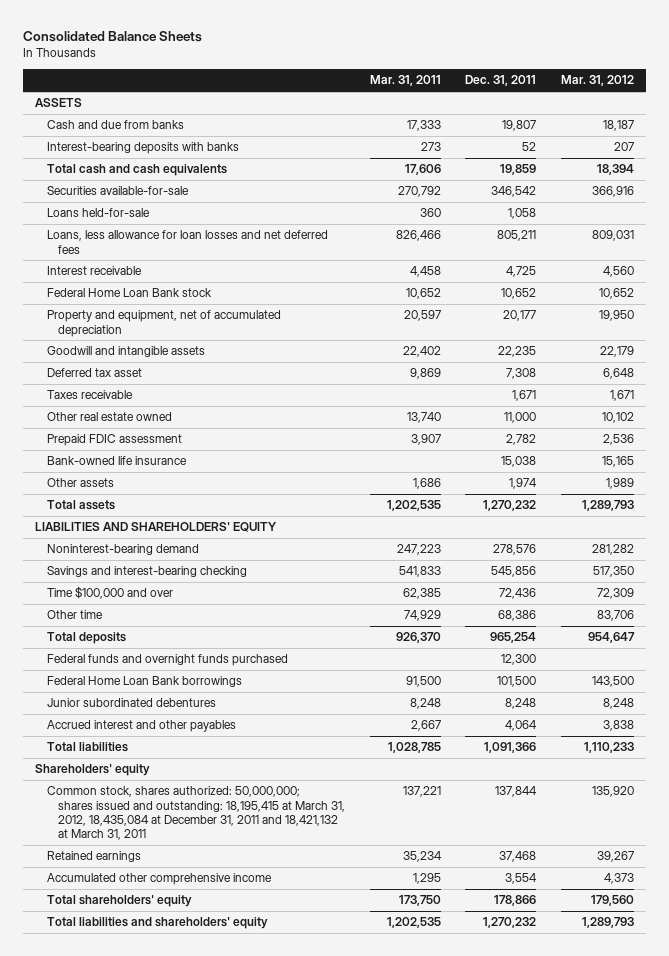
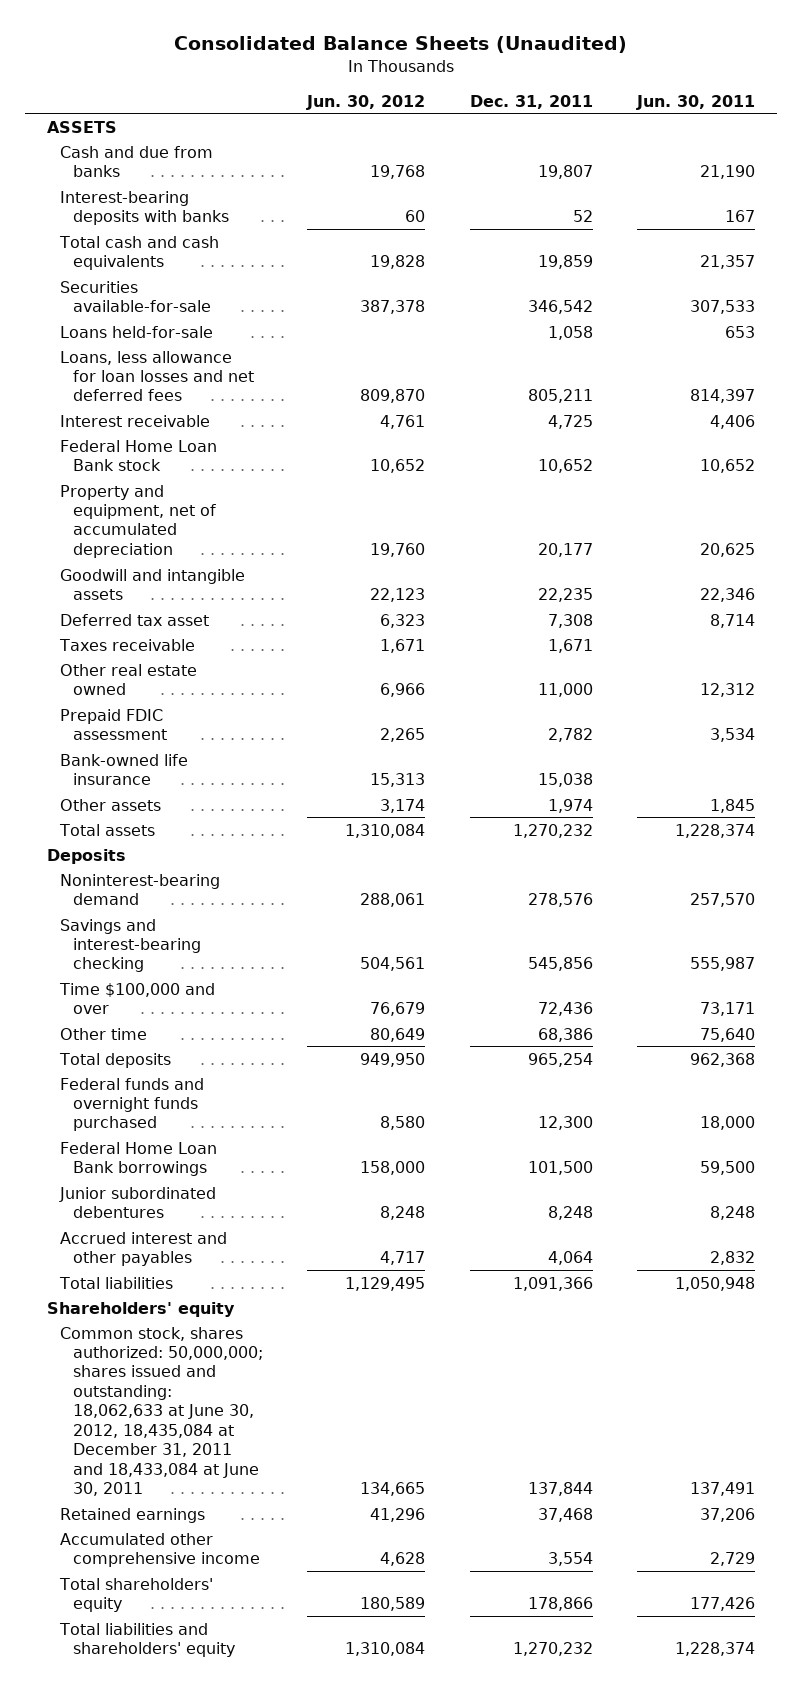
[22,31,202,43] Consolidated Balance Sheets -> [174,35,628,53] Consolidated Balance Sheets (Unaudited)
[369,75,441,87] Mar. 31, 2011 -> none
[561,75,635,87] Mar. 31, 2012 -> none
none -> [306,94,426,110] Jun. 30, 2012
none -> [636,94,756,110] Jun. 30, 2011
[35,522,278,533] LIABILITIES AND SHAREHOLDERS' EQUITY -> none
none -> [47,848,127,864] Deposits
[46,786,345,841] Common stock, shares authorized: 50,000,000; shares issued and outstanding: 18,195,415 at March 31, 2012, 18,435,084 at December 31, 2011 and 18,421,132 at March 31, 2011 -> [59,1326,263,1497] Common stock, shares authorized: 50,000,000; shares issued and outstanding: 18,062,633 at June 30, 2012, 18,435,084 at December 31, 2011 and 18,433,084 at June 30, 2011

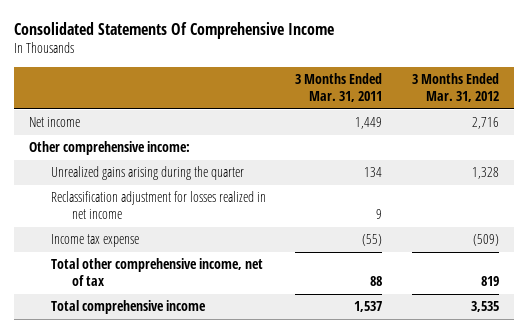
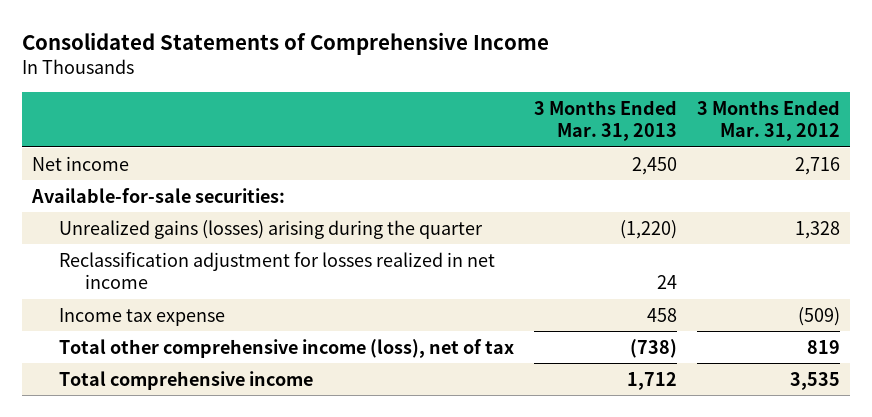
[14,22,335,40] Consolidated Statements Of Comprehensive Income -> [22,31,550,55] Consolidated Statements of Comprehensive Income
[295,73,383,103] 3 Months Ended Mar. 31, 2011 -> none
none -> [533,99,677,142] 3 Months Ended Mar. 31, 2013
[29,141,191,156] Other comprehensive income: -> none
none -> [31,187,286,203] Available-for-sale securities:
[50,166,244,181] Unrealized gains arising during the quarter -> [58,219,483,239] Unrealized gains (losses) arising during the quarter
[50,258,263,287] Total other comprehensive income, net of tax -> [58,338,514,358] Total other comprehensive income (loss), net of tax

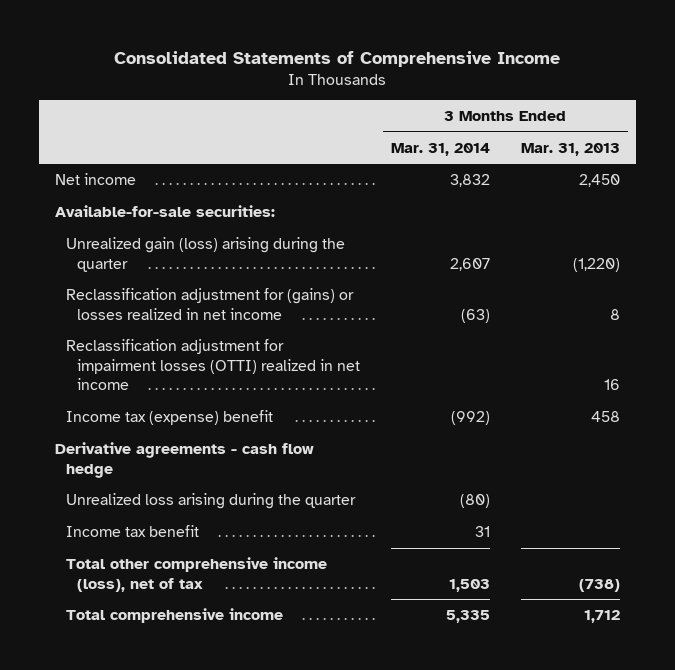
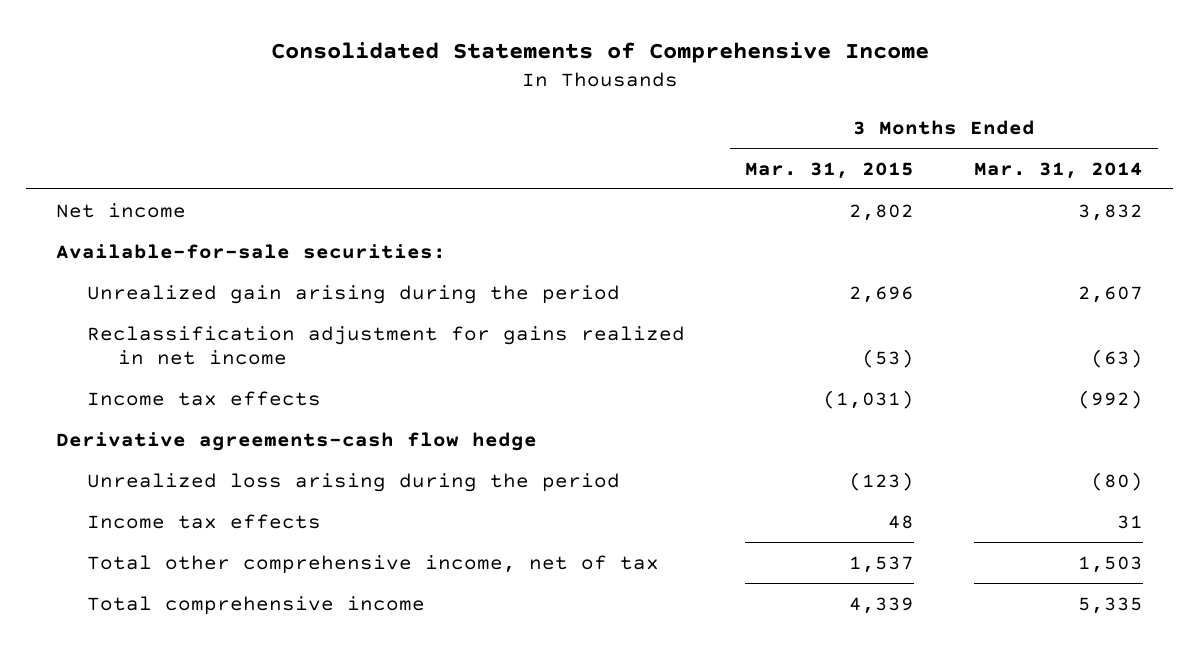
[520,142,620,156] Mar. 31, 2013 -> none
none -> [745,161,915,179] Mar. 31, 2015
[65,339,360,391] Reclassification adjustment for impairment losses (OTTI) realized in net income -> none
[65,237,345,272] Unrealized gain (loss) arising during the quarter -> [87,284,621,304] Unrealized gain arising during the period
[65,288,354,320] Reclassification adjustment for (gains) or losses realized in net income -> [87,325,686,365] Reclassification adjustment for gains realized in net income
[65,410,273,426] Income tax (expense) benefit -> [87,390,322,406] Income tax effects
[54,442,314,478] Derivative agreements - cash flow hedge -> [55,431,537,451] Derivative agreements-cash flow hedge
[65,493,356,510] Unrealized loss arising during the quarter -> [87,472,621,492] Unrealized loss arising during the period
[65,525,199,538] Income tax benefit -> [87,513,322,529] Income tax effects
[65,557,327,592] Total other comprehensive income (loss), net of tax -> [87,554,660,574] Total other comprehensive income, net of tax

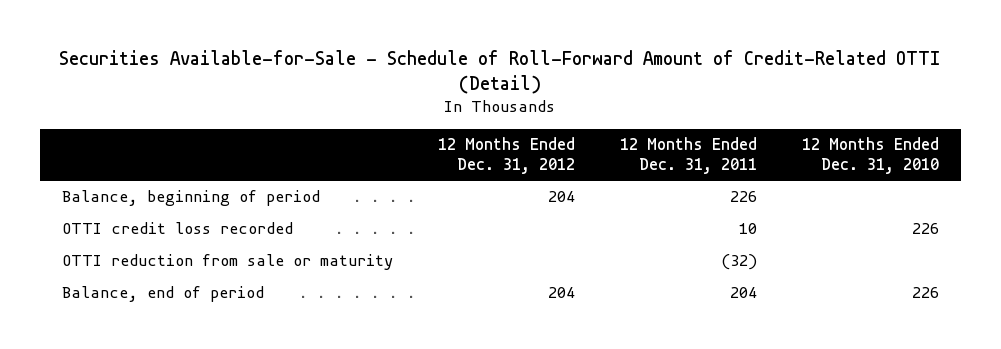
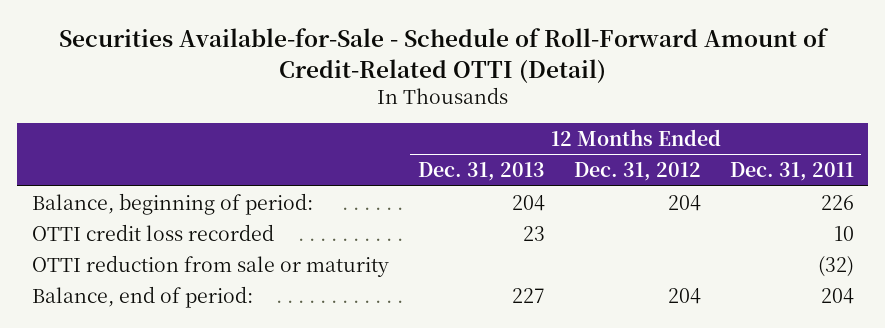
[801,137,939,175] 12 Months Ended Dec. 31, 2010 -> none
none -> [417,162,545,182] Dec. 31, 2013
[62,190,321,207] Balance, beginning of period -> [31,192,313,215] Balance, beginning of period:
[62,286,265,303] Balance, end of period -> [31,285,253,308] Balance, end of period:

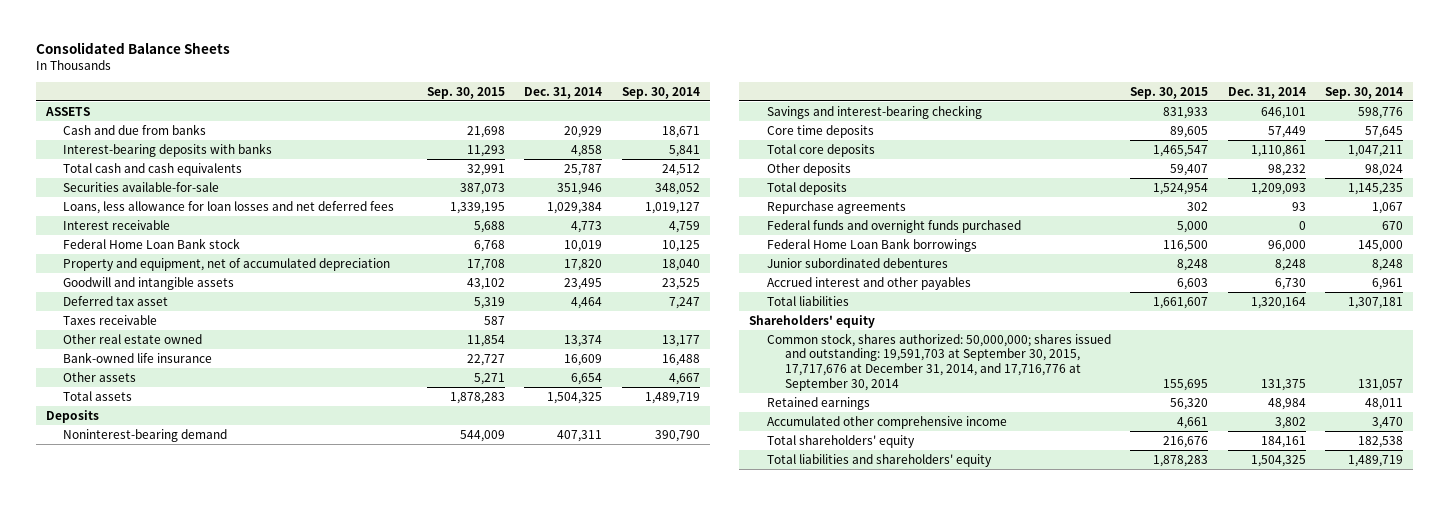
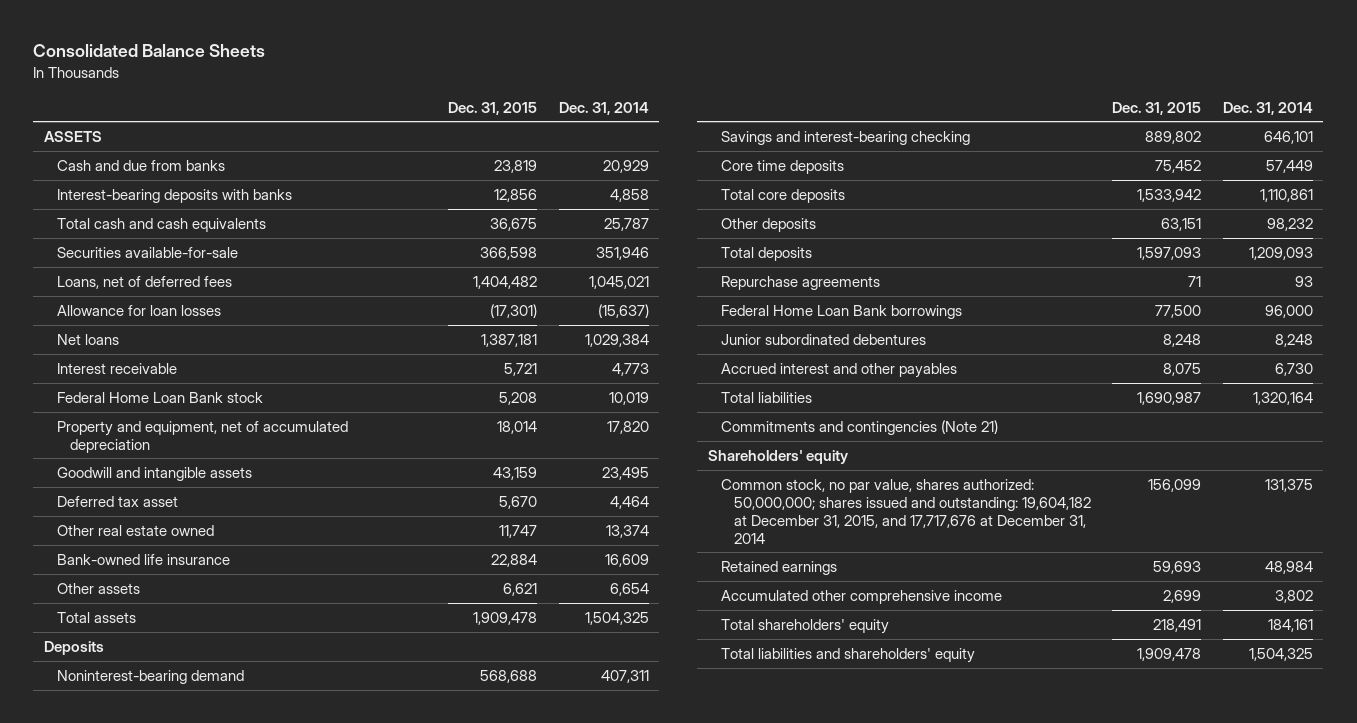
[426,86,505,99] Sep. 30, 2015 -> none
[621,86,700,99] Sep. 30, 2014 -> none
none -> [448,101,538,115] Dec. 31, 2015
[63,200,395,214] Loans, less allowance for loan losses and net deferred fees -> [56,275,232,289] Loans, net of deferred fees
[547,201,603,214] 1,029,384 -> [588,275,649,289] 1,045,021
none -> [56,304,221,316] Allowance for loan losses
none -> [56,333,119,345] Net loans
[63,314,158,325] Taxes receivable -> none
[766,219,1021,233] Federal funds and overnight funds purchased -> none
none -> [720,419,998,435] Commitments and contingencies (Note 21)
[766,332,1111,391] Common stock, shares authorized: 50,000,000; shares issued and outstanding: 19,591,703 at September 30, 2015, 17,717,676 at December 31, 2014, and 17,716,776 at September 30, 2014 -> [720,478,1091,544] Common stock, no par value, shares authorized: 50,000,000; shares issued and outstanding: 19,604,182 at December 31, 2015, and 17,717,676 at December 31, 2014

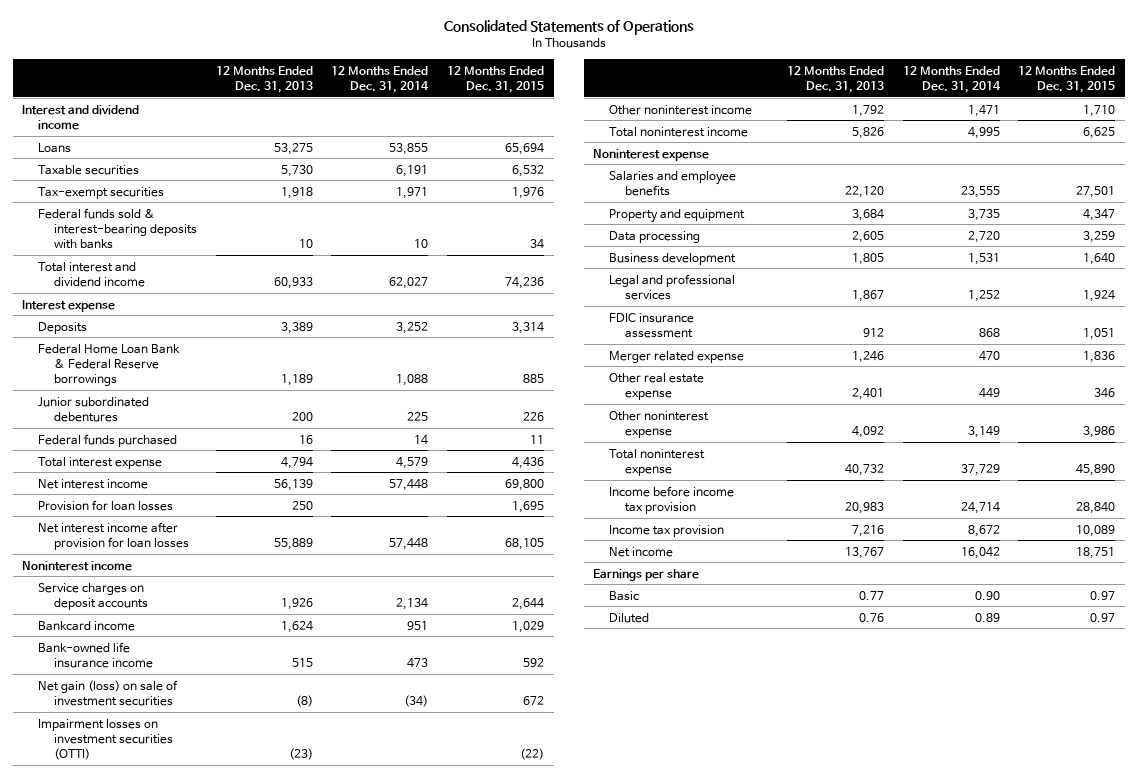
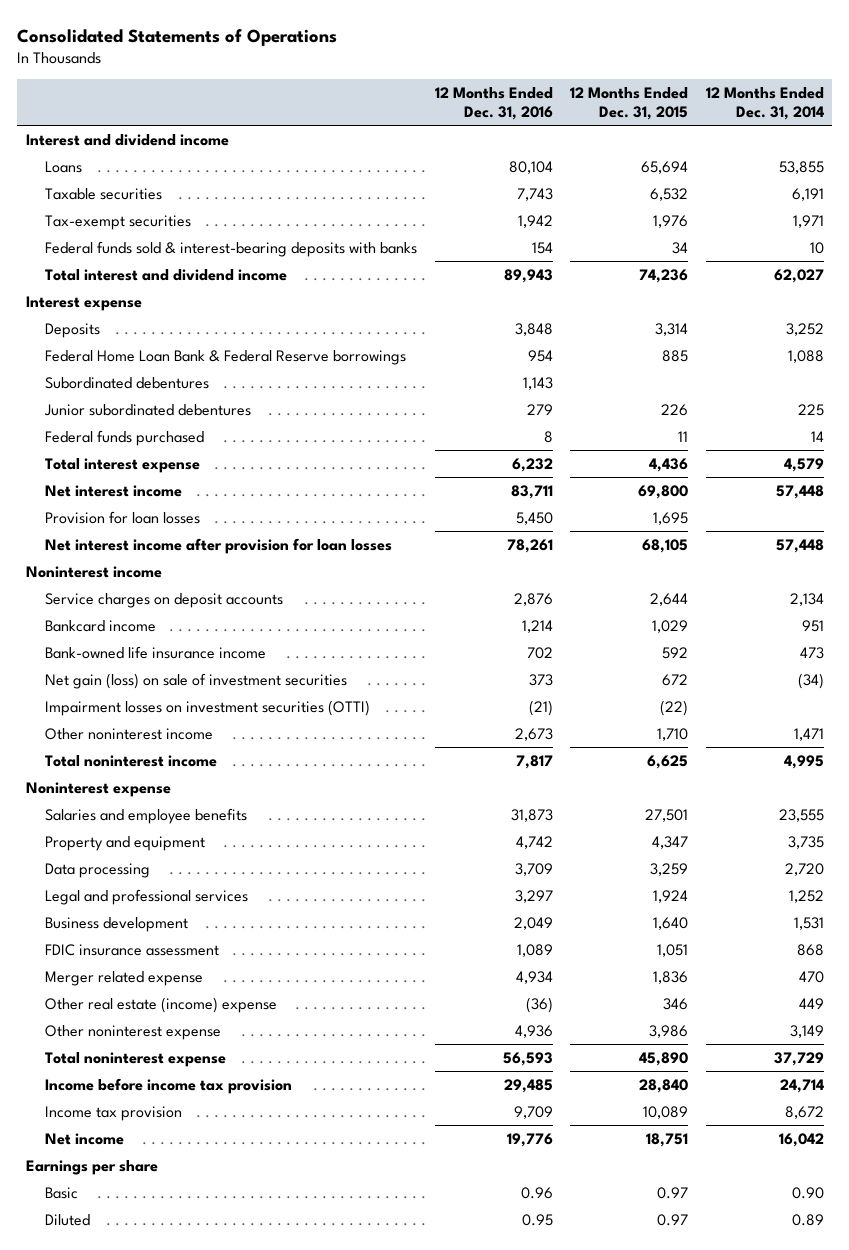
[215,65,313,93] 12 Months Ended Dec. 31, 2013 -> none
none -> [434,86,553,120] 12 Months Ended Dec. 31, 2016
none -> [45,376,210,389] Subordinated debentures
[608,252,736,265] Business development -> [45,916,189,932] Business development
[608,372,704,400] Other real estate expense -> [45,996,278,1013] Other real estate (income) expense

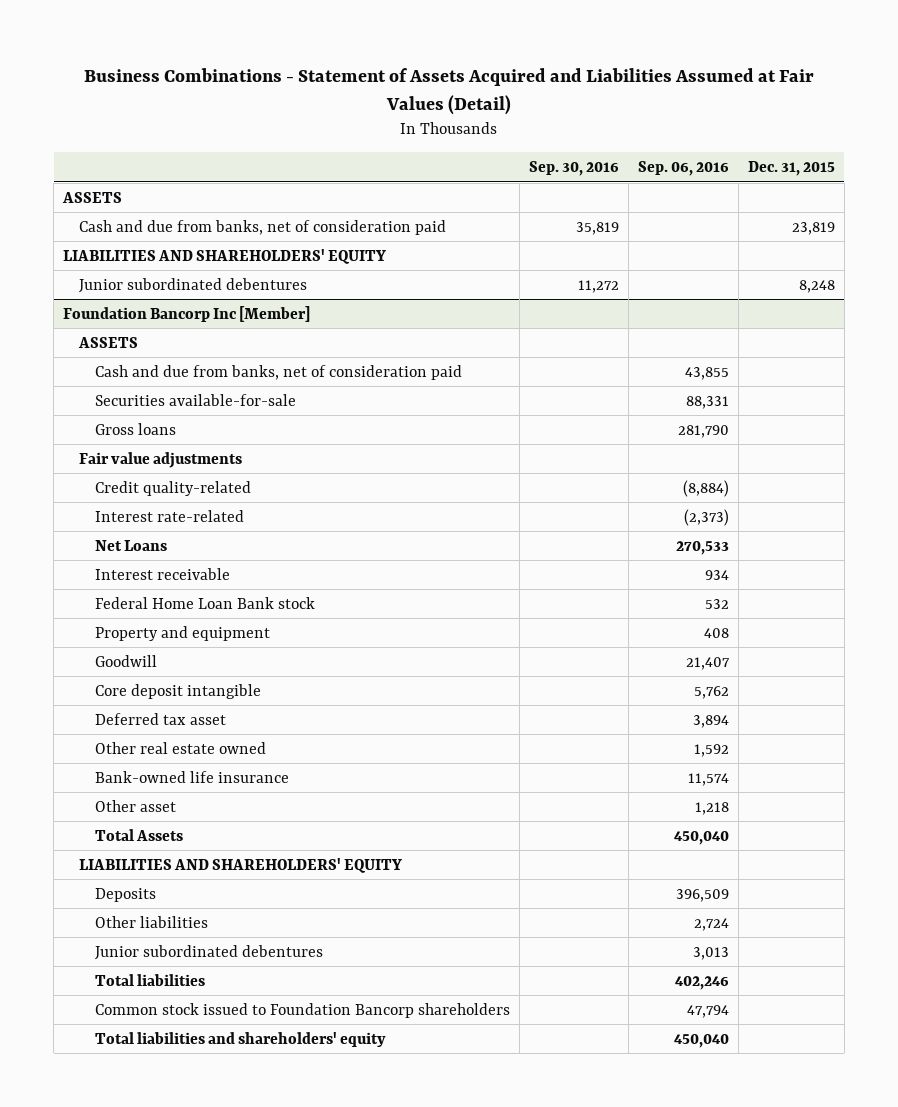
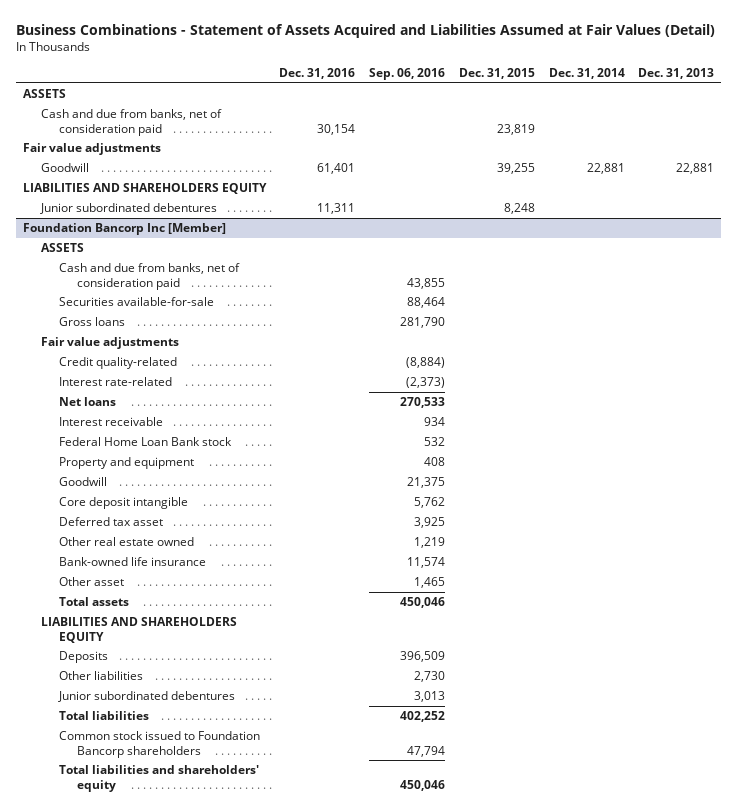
[528,161,619,177] Sep. 30, 2016 -> none
none -> [279,68,356,80] Dec. 31, 2016
none -> [548,68,625,80] Dec. 31, 2014
none -> [638,68,715,80] Dec. 31, 2013
none -> [22,143,161,156] Fair value adjustments
none -> [40,163,89,173] Goodwill
[62,248,386,264] LIABILITIES AND SHAREHOLDERS' EQUITY -> [22,183,267,195] LIABILITIES AND SHAREHOLDERS EQUITY
[685,395,729,409] 88,331 -> [407,297,446,309] 88,464
[95,539,168,551] Net Loans -> [58,397,116,407] Net loans
[685,656,730,670] 21,407 -> [407,477,446,489] 21,375
[692,714,729,728] 3,894 -> [414,517,446,529] 3,925
[693,743,729,757] 1,592 -> [414,537,446,549] 1,219
[694,801,729,815] 1,218 -> [414,577,446,589] 1,465
[95,828,184,841] Total Assets -> [58,597,129,607] Total assets
[673,830,729,845] 450,040 -> [400,597,446,609] 450,046
[79,857,403,873] LIABILITIES AND SHAREHOLDERS' EQUITY -> [40,617,237,643] LIABILITIES AND SHAREHOLDERS EQUITY
[693,917,729,931] 2,724 -> [414,671,446,683] 2,730
[674,975,729,990] 402,246 -> [400,711,446,723] 402,252
[673,1033,729,1048] 450,040 -> [400,779,446,791] 450,046

